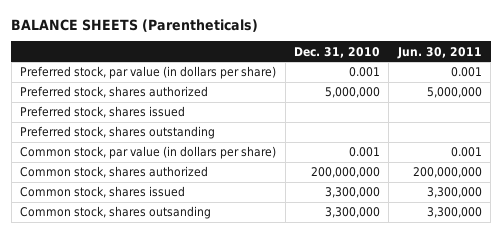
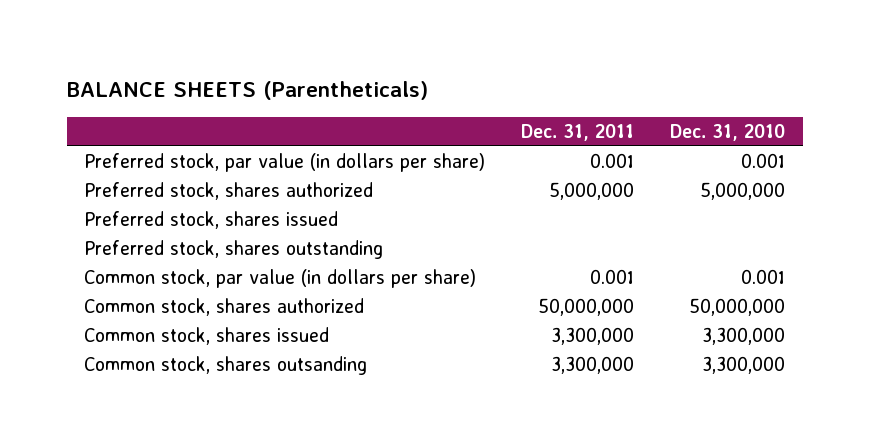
[396,46,482,59] Jun. 30, 2011 -> none
none -> [521,123,635,141] Dec. 31, 2011
[310,167,380,179] 200,000,000 -> [689,298,786,317] 50,000,000

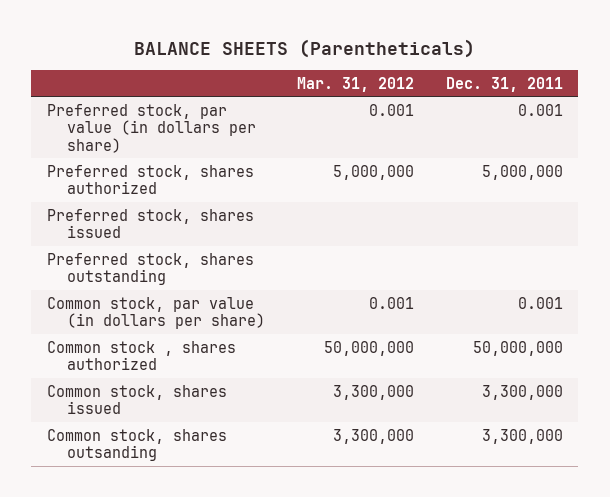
[670,123,786,141] Dec. 31, 2010 -> none
none -> [296,76,414,92] Mar. 31, 2012
[84,298,365,317] Common stock, shares authorized -> [47,340,237,371] Common stock , shares authorized

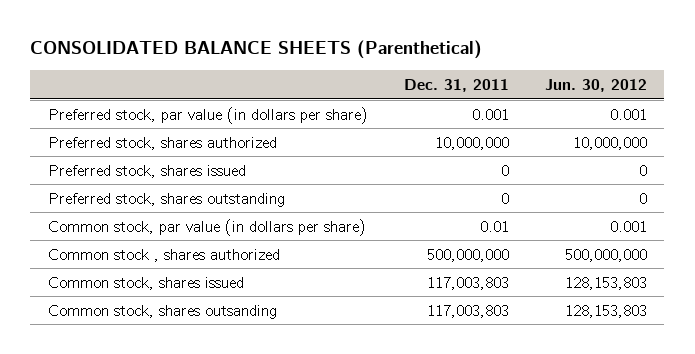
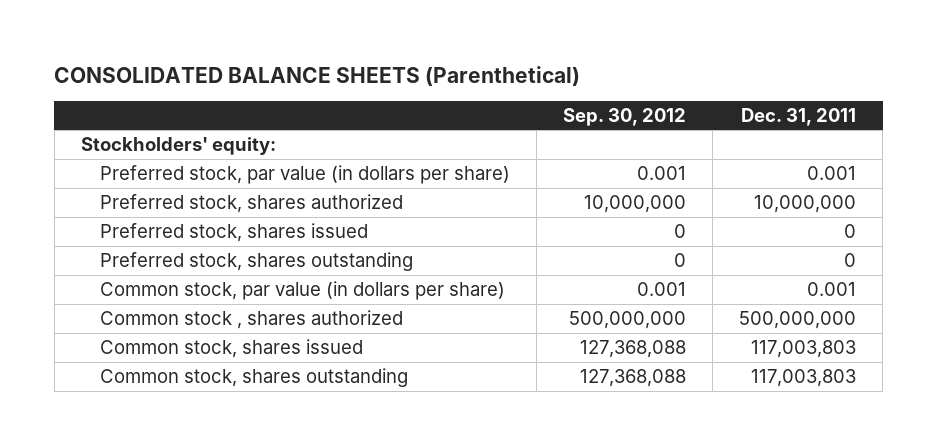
[544,78,647,92] Jun. 30, 2012 -> none
none -> [562,107,686,126] Sep. 30, 2012
none -> [80,136,276,155] Stockholders' equity:
[479,220,509,232] 0.01 -> [807,281,857,296] 0.001
[48,304,278,319] Common stock, shares outsanding -> [99,367,408,387] Common stock, shares outstanding

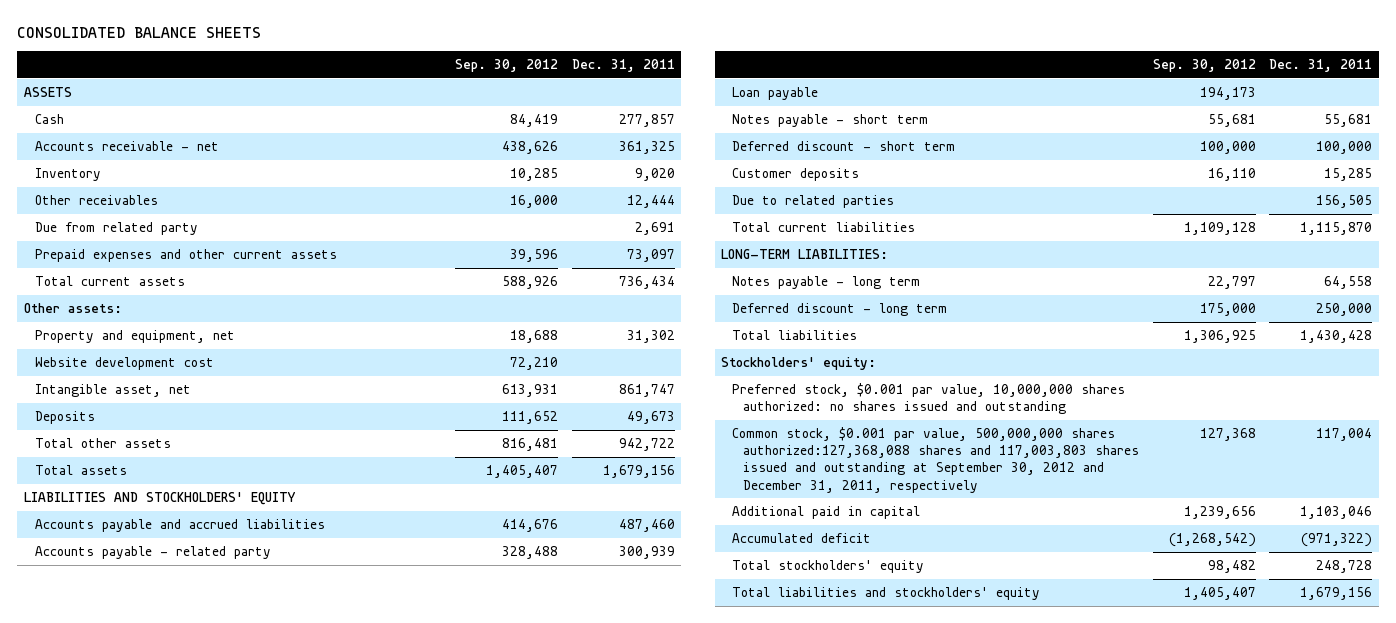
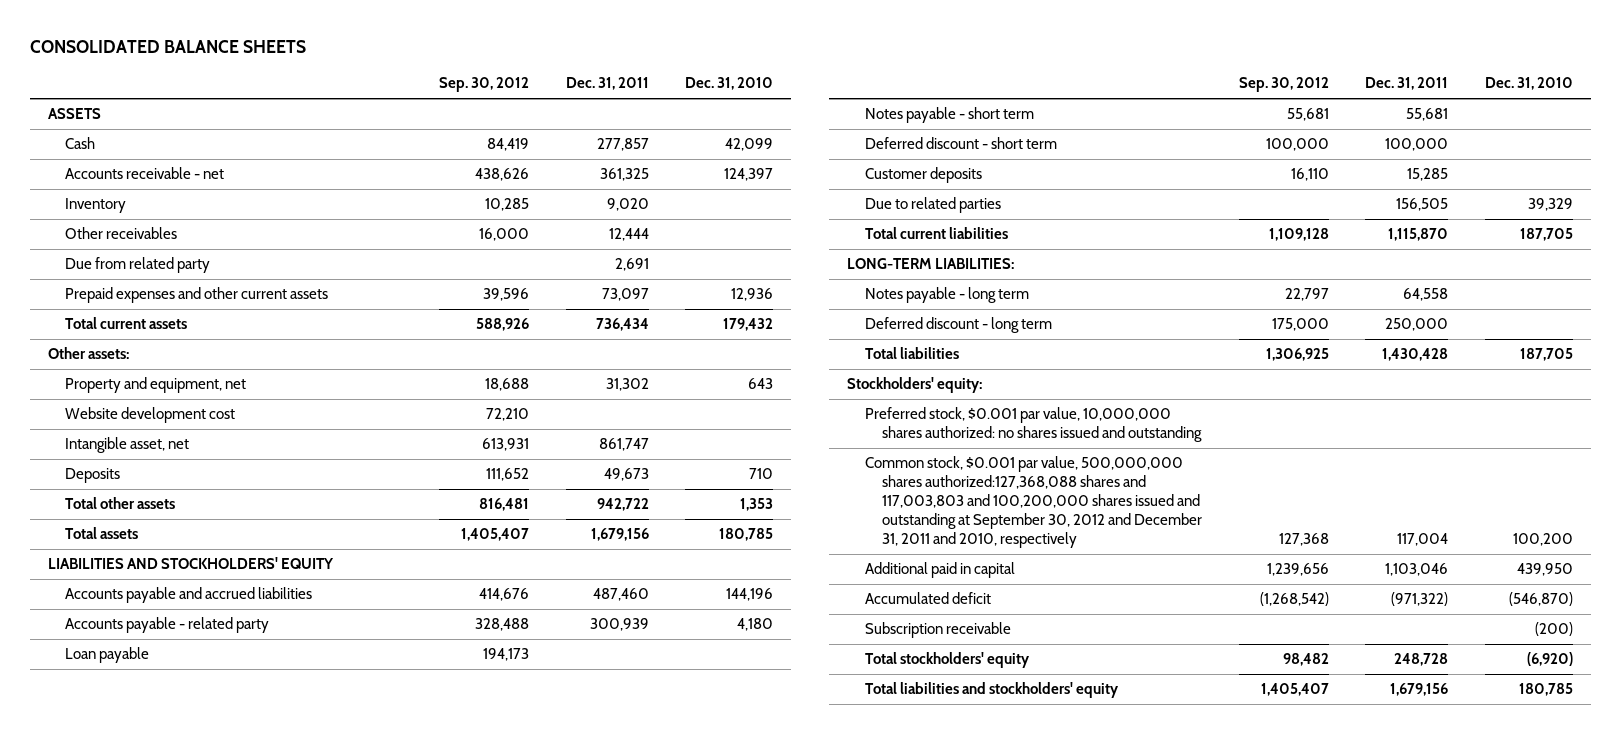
none -> [685,77,774,91] Dec. 31, 2010
[732,426,1140,493] Common stock, $0.001 par value, 500,000,000 shares authorized:127,368,088 shares and 117,003,803 shares issued and outstanding at September 30, 2012 and December 31, 2011, respectively -> [864,456,1203,548] Common stock, $0.001 par value, 500,000,000 shares authorized:127,368,088 shares and 117,003,803 and 100,200,000 shares issued and outstanding at September 30, 2012 and December 31, 2011 and 2010, respectively
none -> [864,622,1011,639] Subscription receivable

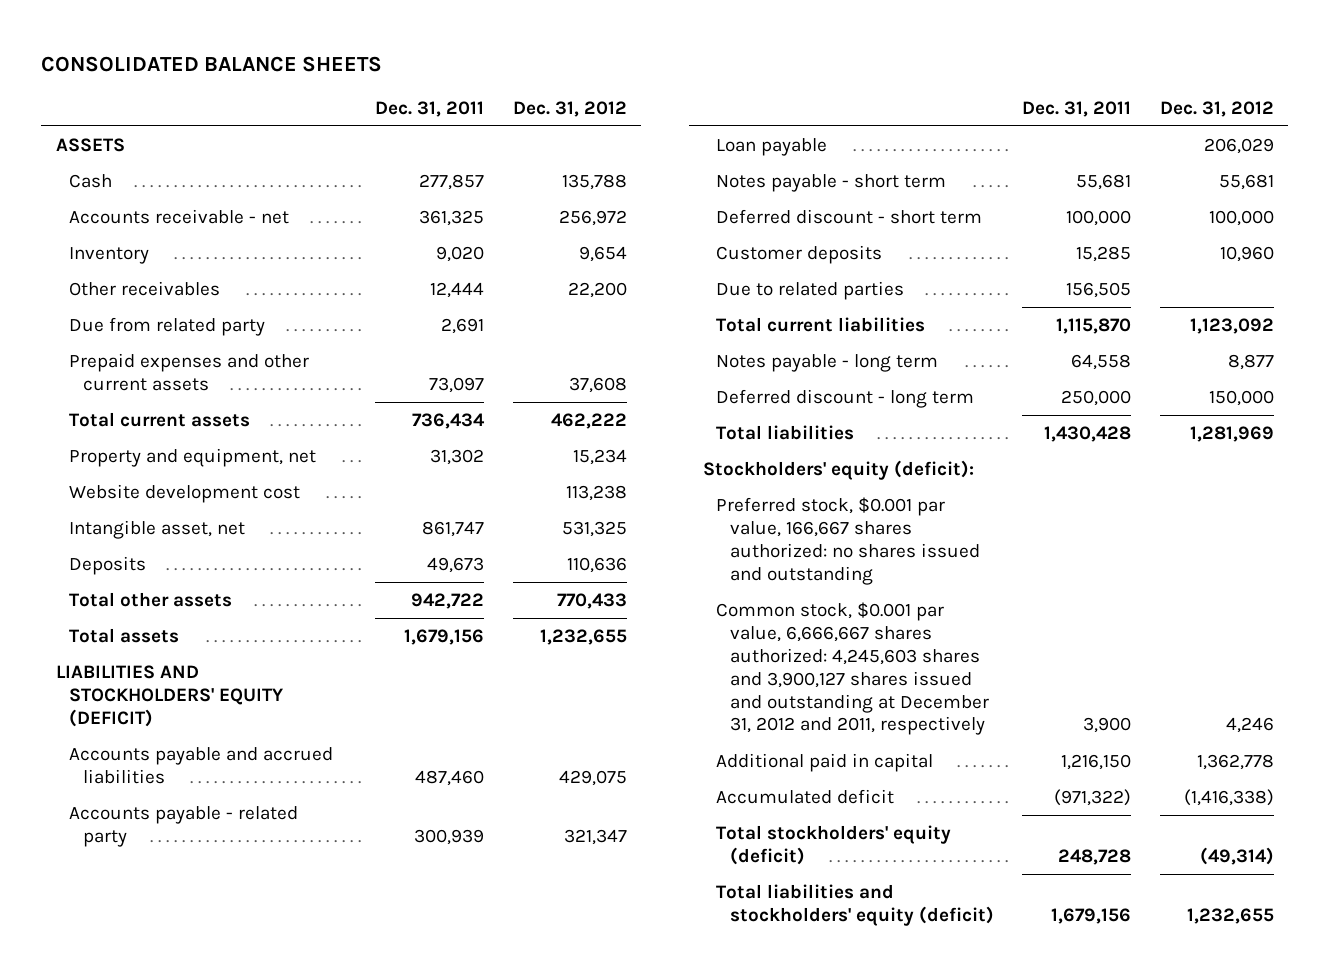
[439,77,530,93] Sep. 30, 2012 -> none
[685,77,774,91] Dec. 31, 2010 -> none
none -> [512,100,627,117] Dec. 31, 2012
[47,347,129,360] Other assets: -> none
[47,557,334,570] LIABILITIES AND STOCKHOLDERS' EQUITY -> [55,665,284,727] LIABILITIES AND STOCKHOLDERS' EQUITY (DEFICIT)
[847,258,1015,270] LONG-TERM LIABILITIES: -> none
[847,377,983,394] Stockholders' equity: -> [702,460,974,481] Stockholders' equity (deficit):
[864,407,1203,443] Preferred stock, $0.001 par value, 10,000,000 shares authorized: no shares issued and outstanding -> [716,497,980,585] Preferred stock, $0.001 par value, 166,667 shares authorized: no shares issued and outstanding
[864,456,1203,548] Common stock, $0.001 par value, 500,000,000 shares authorized:127,368,088 shares and 117,003,803 and 100,200,000 shares issued and outstanding at September 30, 2012 and December 31, 2011 and 2010, respectively -> [716,602,989,736] Common stock, $0.001 par value, 6,666,667 shares authorized: 4,245,603 shares and 3,900,127 shares issued and outstanding at December 31, 2012 and 2011, respectively
[1397,532,1449,546] 117,004 -> [1083,717,1132,734] 3,900
[1385,563,1449,577] 1,103,046 -> [1061,754,1132,771] 1,216,150
[864,622,1011,639] Subscription receivable -> none
[864,652,1030,669] Total stockholders' equity -> [716,825,952,865] Total stockholders' equity (deficit)
[864,682,1119,699] Total liabilities and stockholders' equity -> [716,884,994,926] Total liabilities and stockholders' equity (deficit)

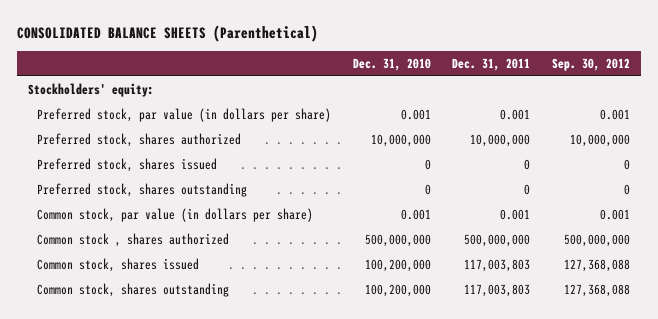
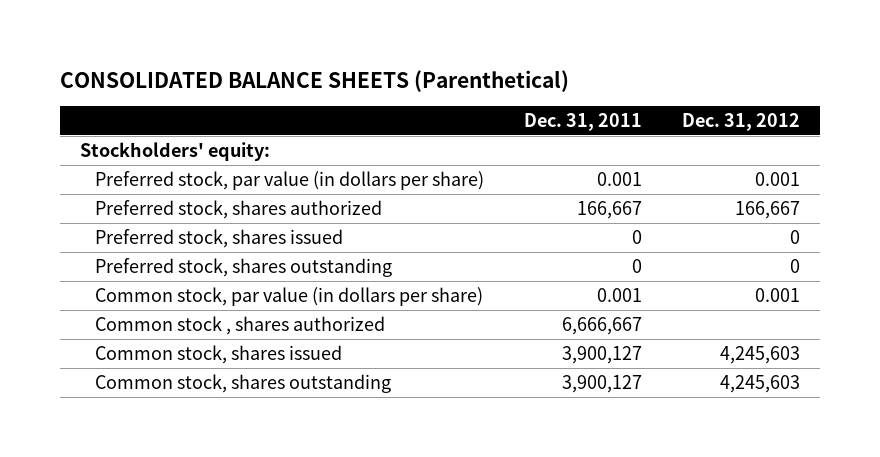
[352,58,431,72] Dec. 31, 2010 -> none
[552,58,631,72] Sep. 30, 2012 -> none
none -> [682,113,801,132] Dec. 31, 2012
[470,134,531,148] 10,000,000 -> [577,200,643,219] 166,667
[464,234,531,248] 500,000,000 -> [562,316,643,335] 6,666,667
[464,259,531,273] 117,003,803 -> [562,345,643,364] 3,900,127
[464,284,531,298] 117,003,803 -> [562,374,643,393] 3,900,127

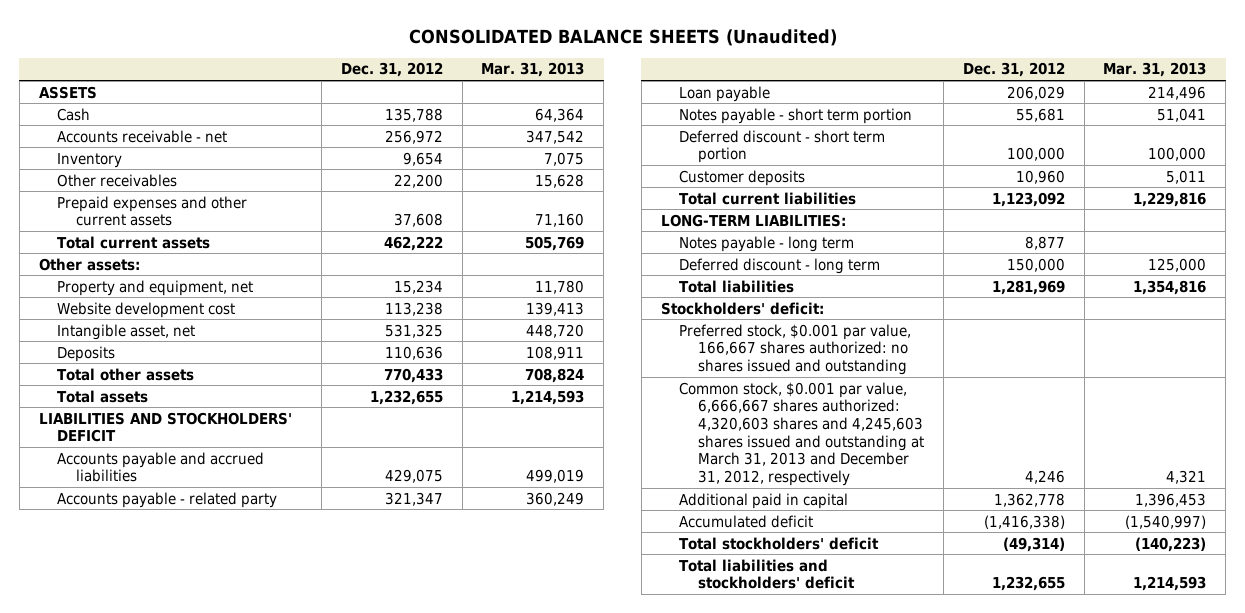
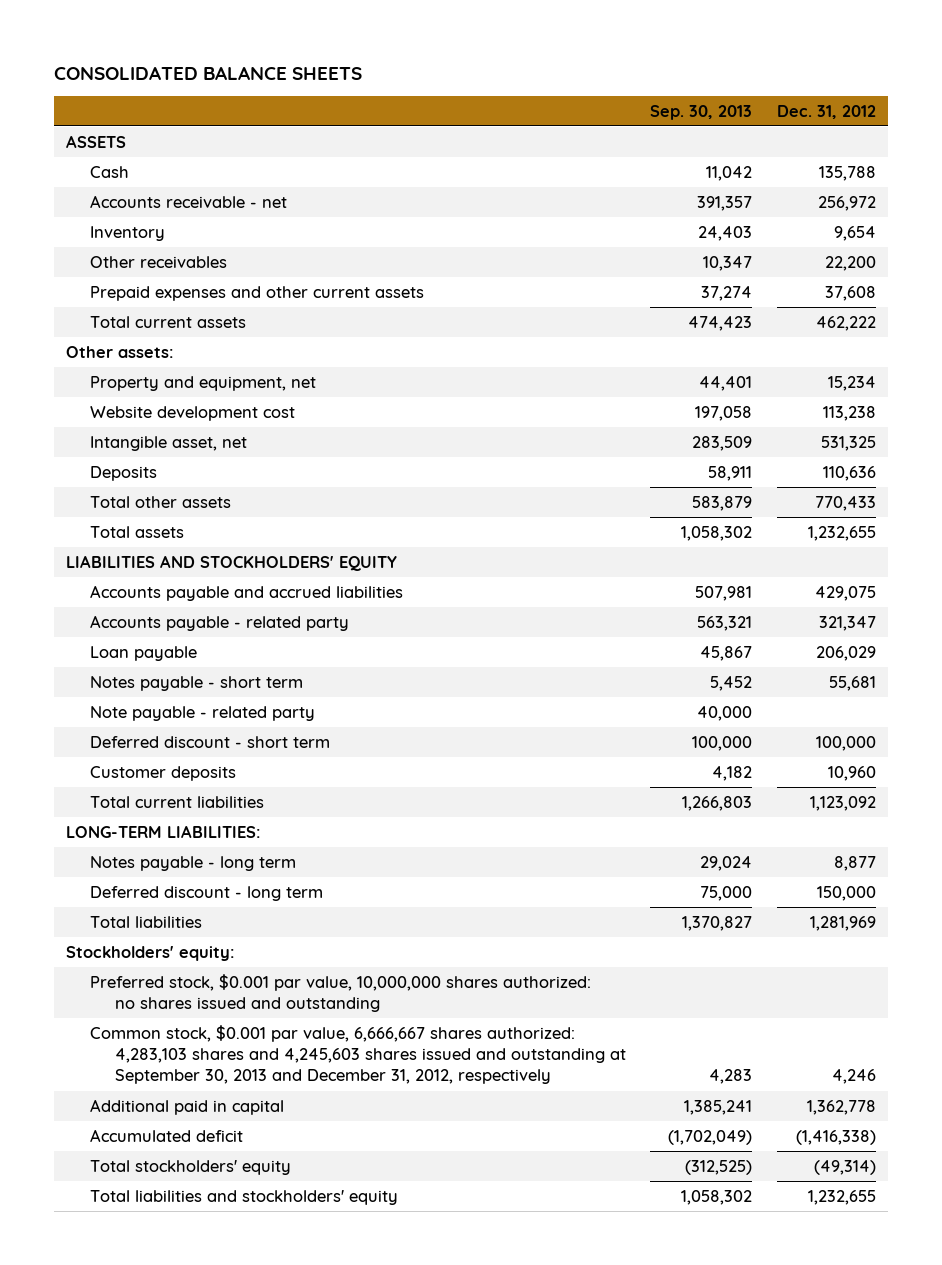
[408,28,837,46] CONSOLIDATED BALANCE SHEETS (Unaudited) -> [54,65,363,80] CONSOLIDATED BALANCE SHEETS
[481,62,585,78] Mar. 31, 2013 -> none
none -> [650,104,753,120] Sep. 30, 2013
[38,411,292,443] LIABILITIES AND STOCKHOLDERS' DEFICIT -> [66,554,398,571] LIABILITIES AND STOCKHOLDERS' EQUITY
[679,107,913,124] Notes payable - short term portion -> [90,675,304,691] Notes payable - short term
none -> [90,705,316,721] Note payable - related party
[679,129,886,164] Deferred discount - short term portion -> [90,735,331,748] Deferred discount - short term
[660,301,824,315] Stockholders' deficit: -> [66,945,236,961] Stockholders' equity:
[679,323,912,375] Preferred stock, $0.001 par value, 166,667 shares authorized: no shares issued and outstanding -> [90,973,592,1013] Preferred stock, $0.001 par value, 10,000,000 shares authorized: no shares issued and outstanding
[679,381,925,486] Common stock, $0.001 par value, 6,666,667 shares authorized: 4,320,603 shares and 4,245,603 shares issued and outstanding at March 31, 2013 and December 31, 2012, respectively -> [90,1024,626,1085] Common stock, $0.001 par value, 6,666,667 shares authorized: 4,283,103 shares and 4,245,603 shares issued and outstanding at September 30, 2013 and December 31, 2012, respectively
[679,536,880,550] Total stockholders' deficit -> [90,1159,292,1175] Total stockholders' equity
[679,558,856,590] Total liabilities and stockholders' deficit -> [90,1189,399,1205] Total liabilities and stockholders' equity

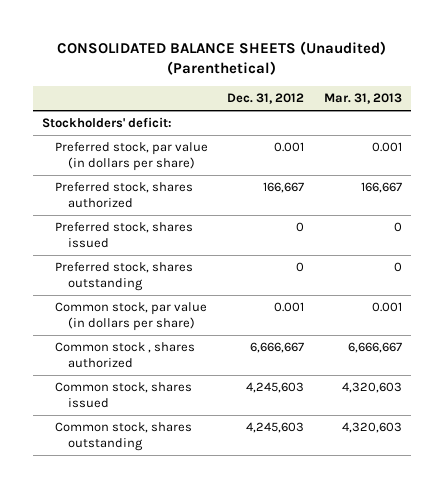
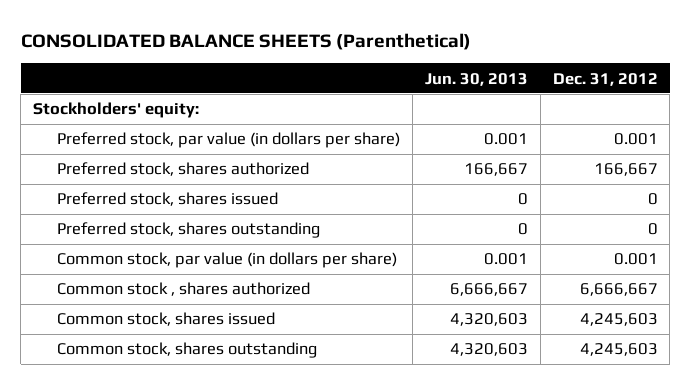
[56,40,386,76] CONSOLIDATED BALANCE SHEETS (Unaudited) (Parenthetical) -> [20,32,471,50] CONSOLIDATED BALANCE SHEETS (Parenthetical)
[323,93,402,105] Mar. 31, 2013 -> none
none -> [424,72,528,86] Jun. 30, 2013
[42,116,173,128] Stockholders' deficit: -> [33,102,200,119] Stockholders' equity:

